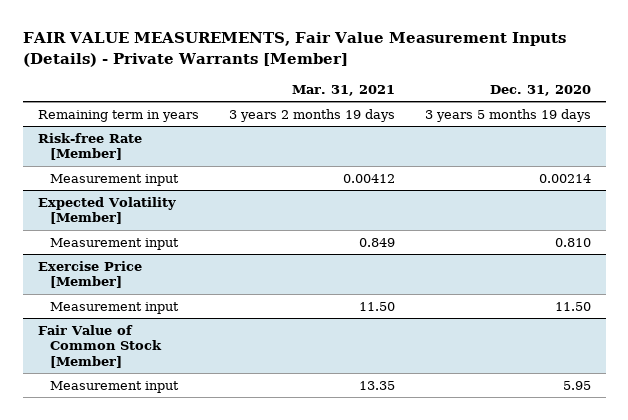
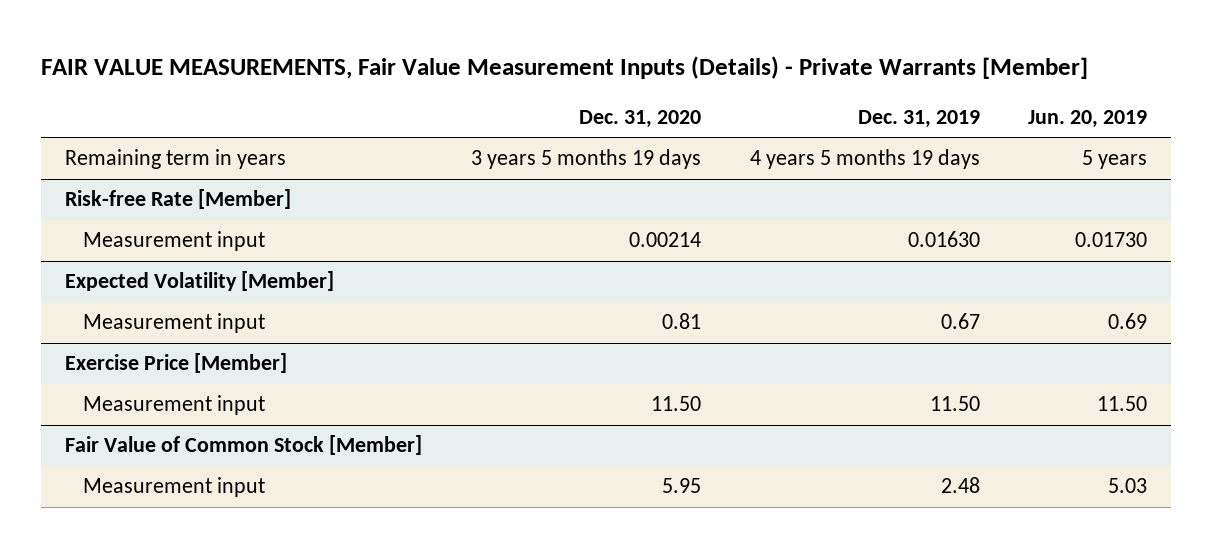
[291,84,395,96] Mar. 31, 2021 -> none
none -> [857,109,980,128] Dec. 31, 2019
none -> [1028,109,1148,128] Jun. 20, 2019
[554,237,591,247] 0.810 -> [661,313,701,330] 0.81

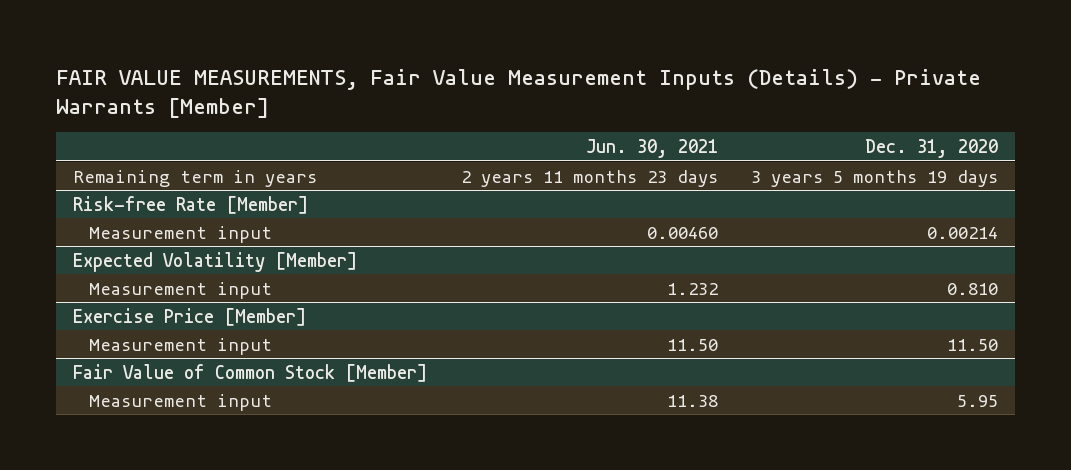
[857,109,980,128] Dec. 31, 2019 -> none
[1028,109,1148,128] Jun. 20, 2019 -> none
none -> [585,138,718,158] Jun. 30, 2021
[661,313,701,330] 0.81 -> [947,282,999,295] 0.810

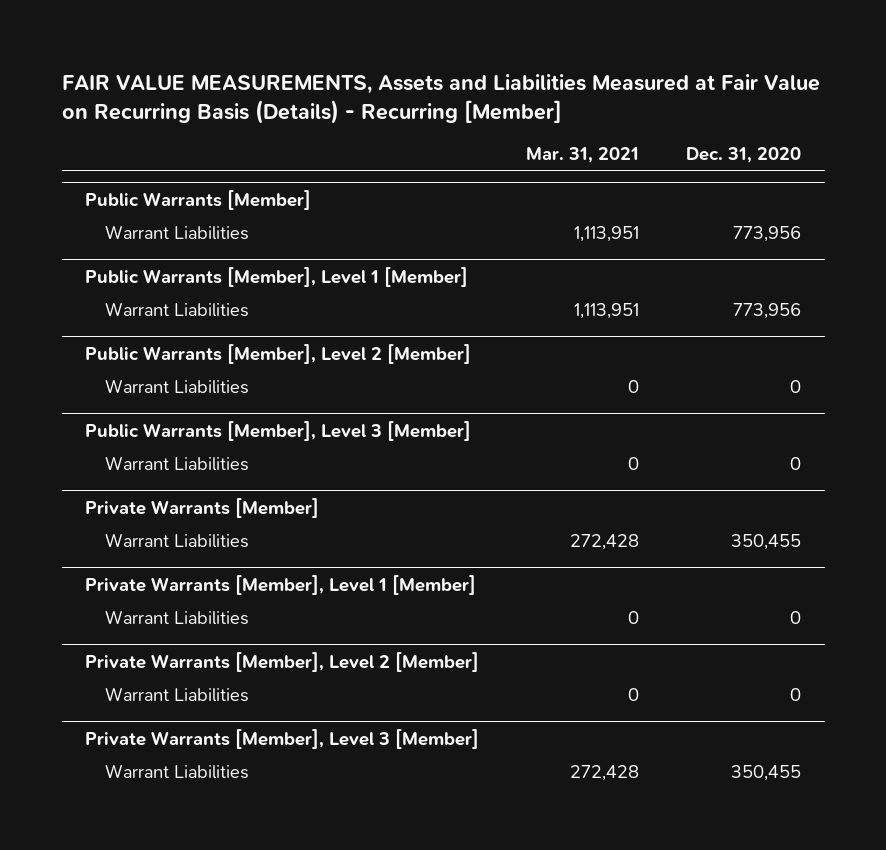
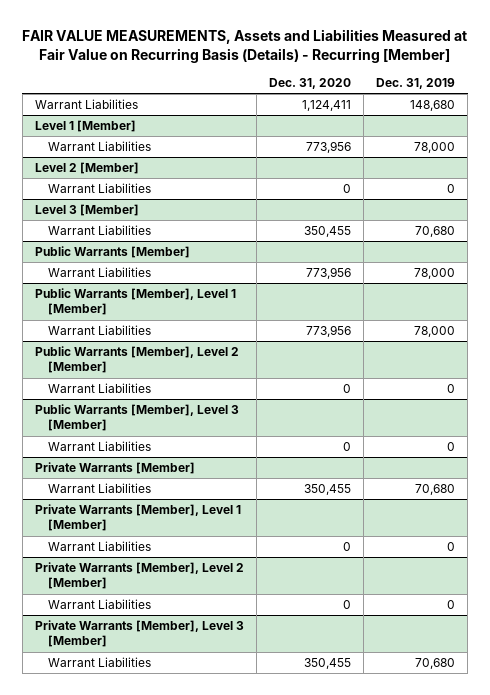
[526,147,640,164] Mar. 31, 2021 -> none
none -> [376,78,456,90] Dec. 31, 2019
none -> [34,99,138,110] Warrant Liabilities
none -> [34,120,136,133] Level 1 [Member]
none -> [48,141,152,152] Warrant Liabilities
none -> [34,162,139,175] Level 2 [Member]
none -> [48,183,152,194] Warrant Liabilities
none -> [34,204,139,217] Level 3 [Member]
none -> [48,225,152,236] Warrant Liabilities

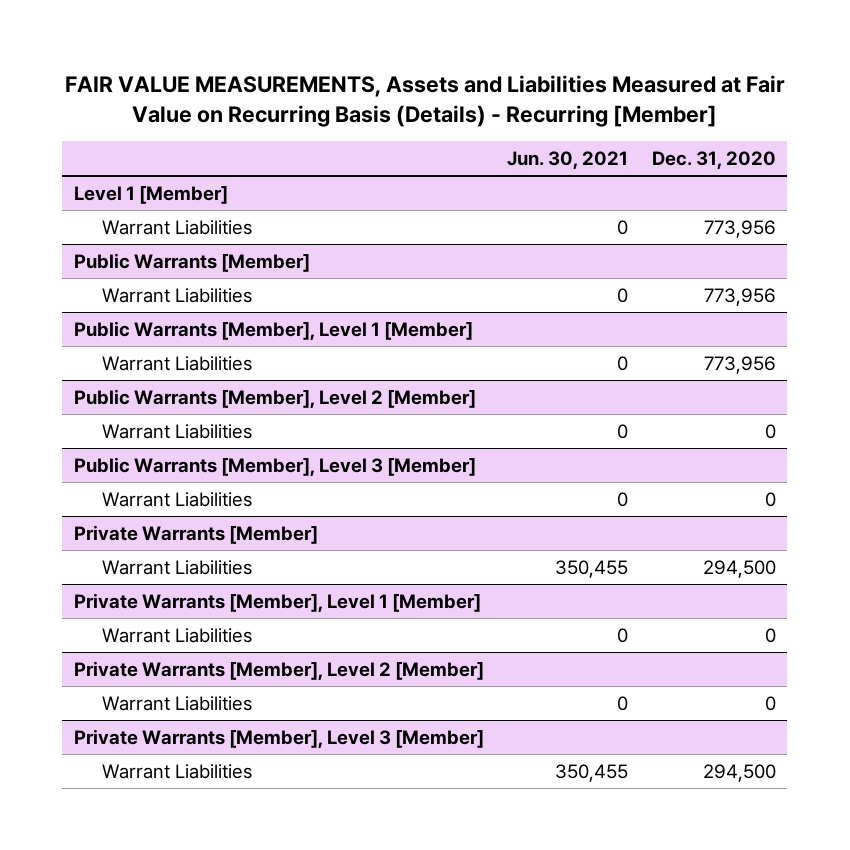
[376,78,456,90] Dec. 31, 2019 -> none
none -> [507,150,629,169] Jun. 30, 2021
[34,99,138,110] Warrant Liabilities -> none
[34,162,139,175] Level 2 [Member] -> none
[48,183,152,194] Warrant Liabilities -> none
[34,204,139,217] Level 3 [Member] -> none
[48,225,152,236] Warrant Liabilities -> none
[304,484,352,496] 350,455 -> [702,559,776,578] 294,500
[304,658,352,670] 350,455 -> [702,763,776,782] 294,500

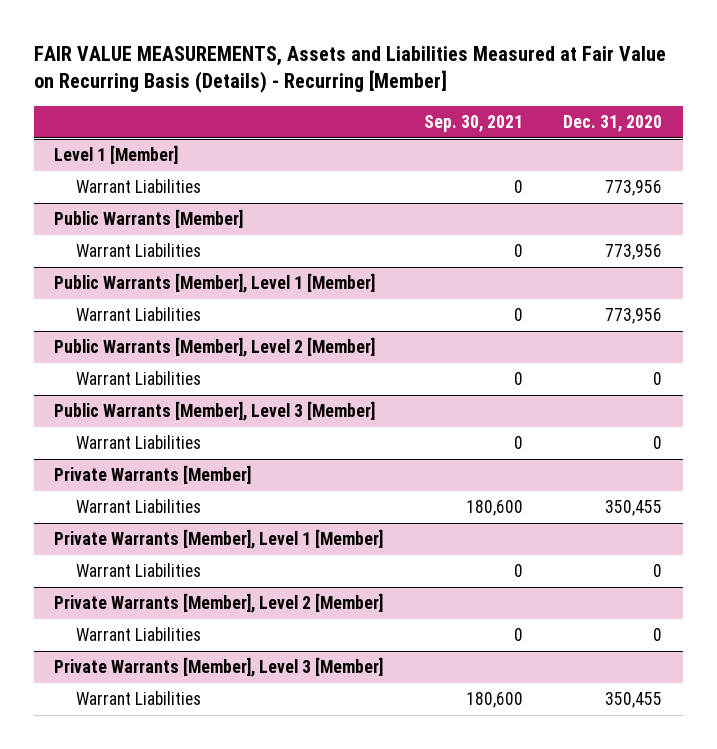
[507,150,629,169] Jun. 30, 2021 -> none
none -> [423,115,523,133] Sep. 30, 2021
[702,559,776,578] 294,500 -> [605,500,663,517] 350,455
[702,763,776,782] 294,500 -> [605,692,663,709] 350,455

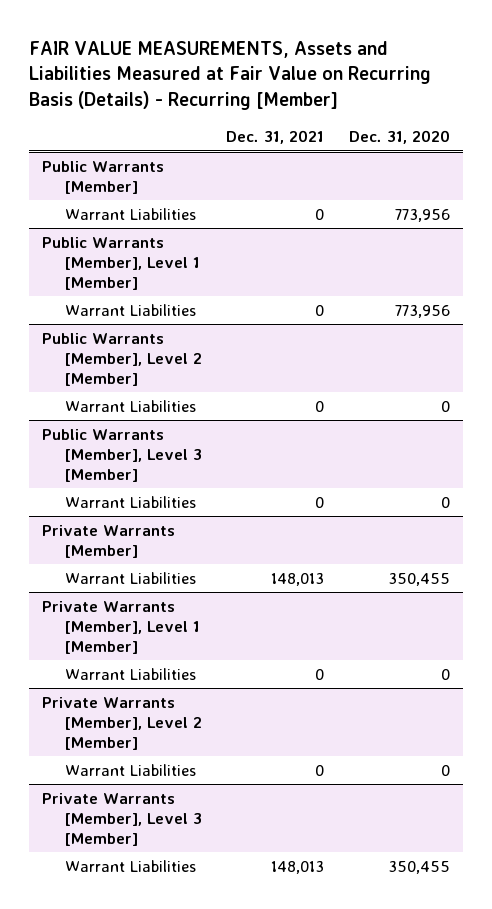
[423,115,523,133] Sep. 30, 2021 -> none
none -> [226,130,325,145] Dec. 31, 2021
[54,145,179,165] Level 1 [Member] -> none
[76,179,202,194] Warrant Liabilities -> none

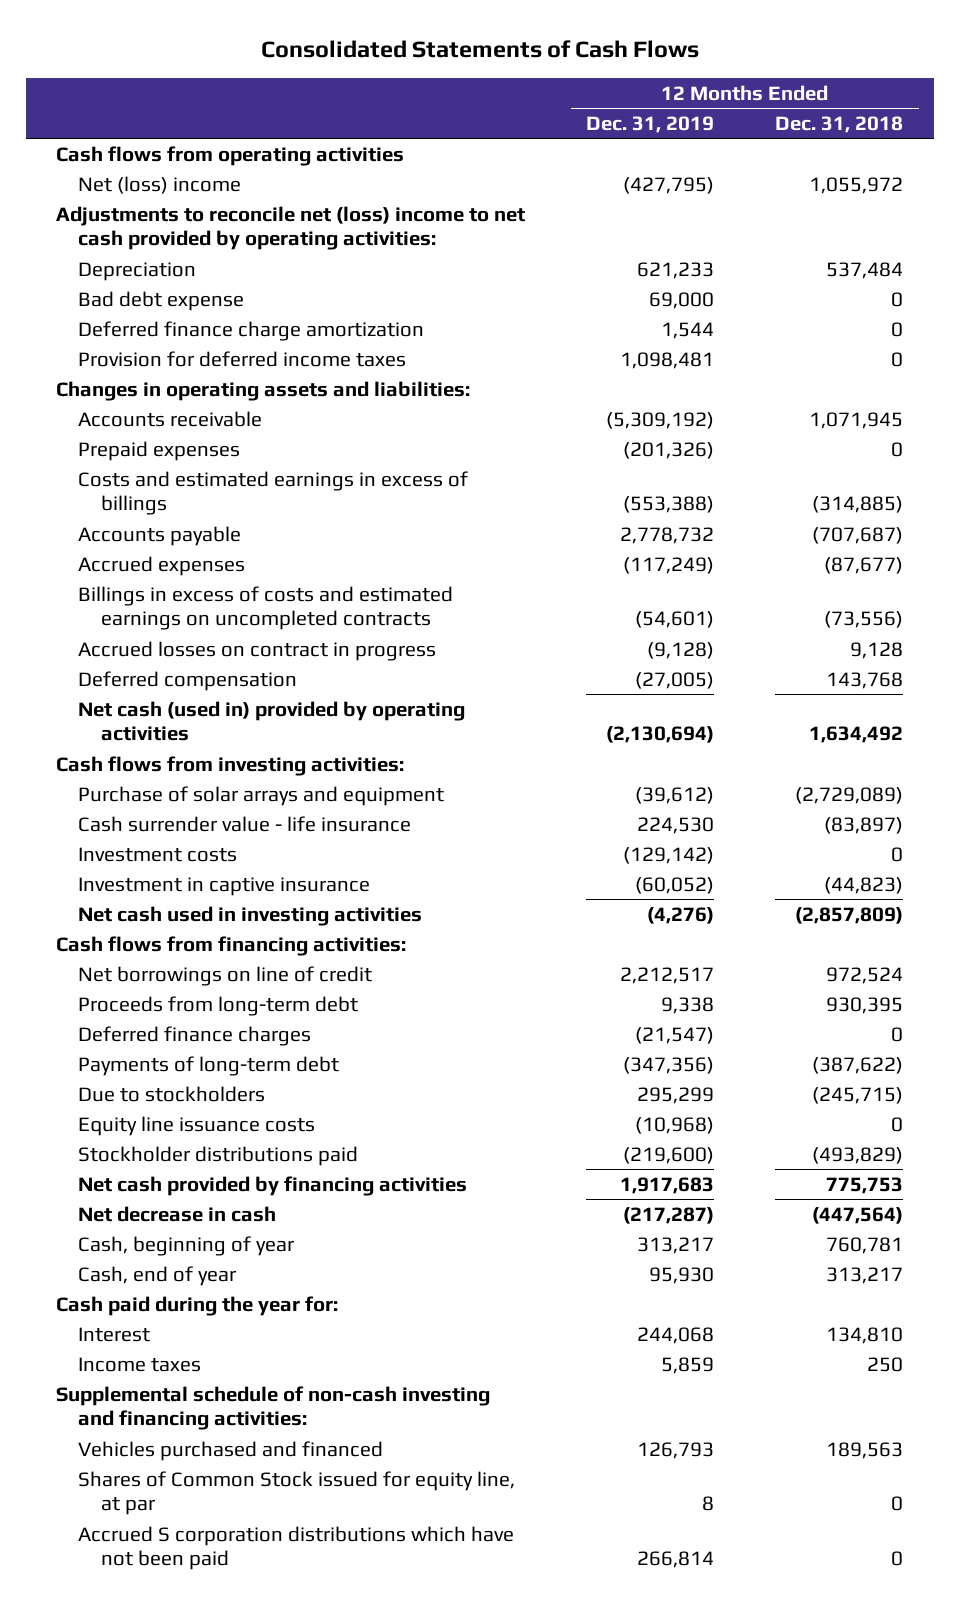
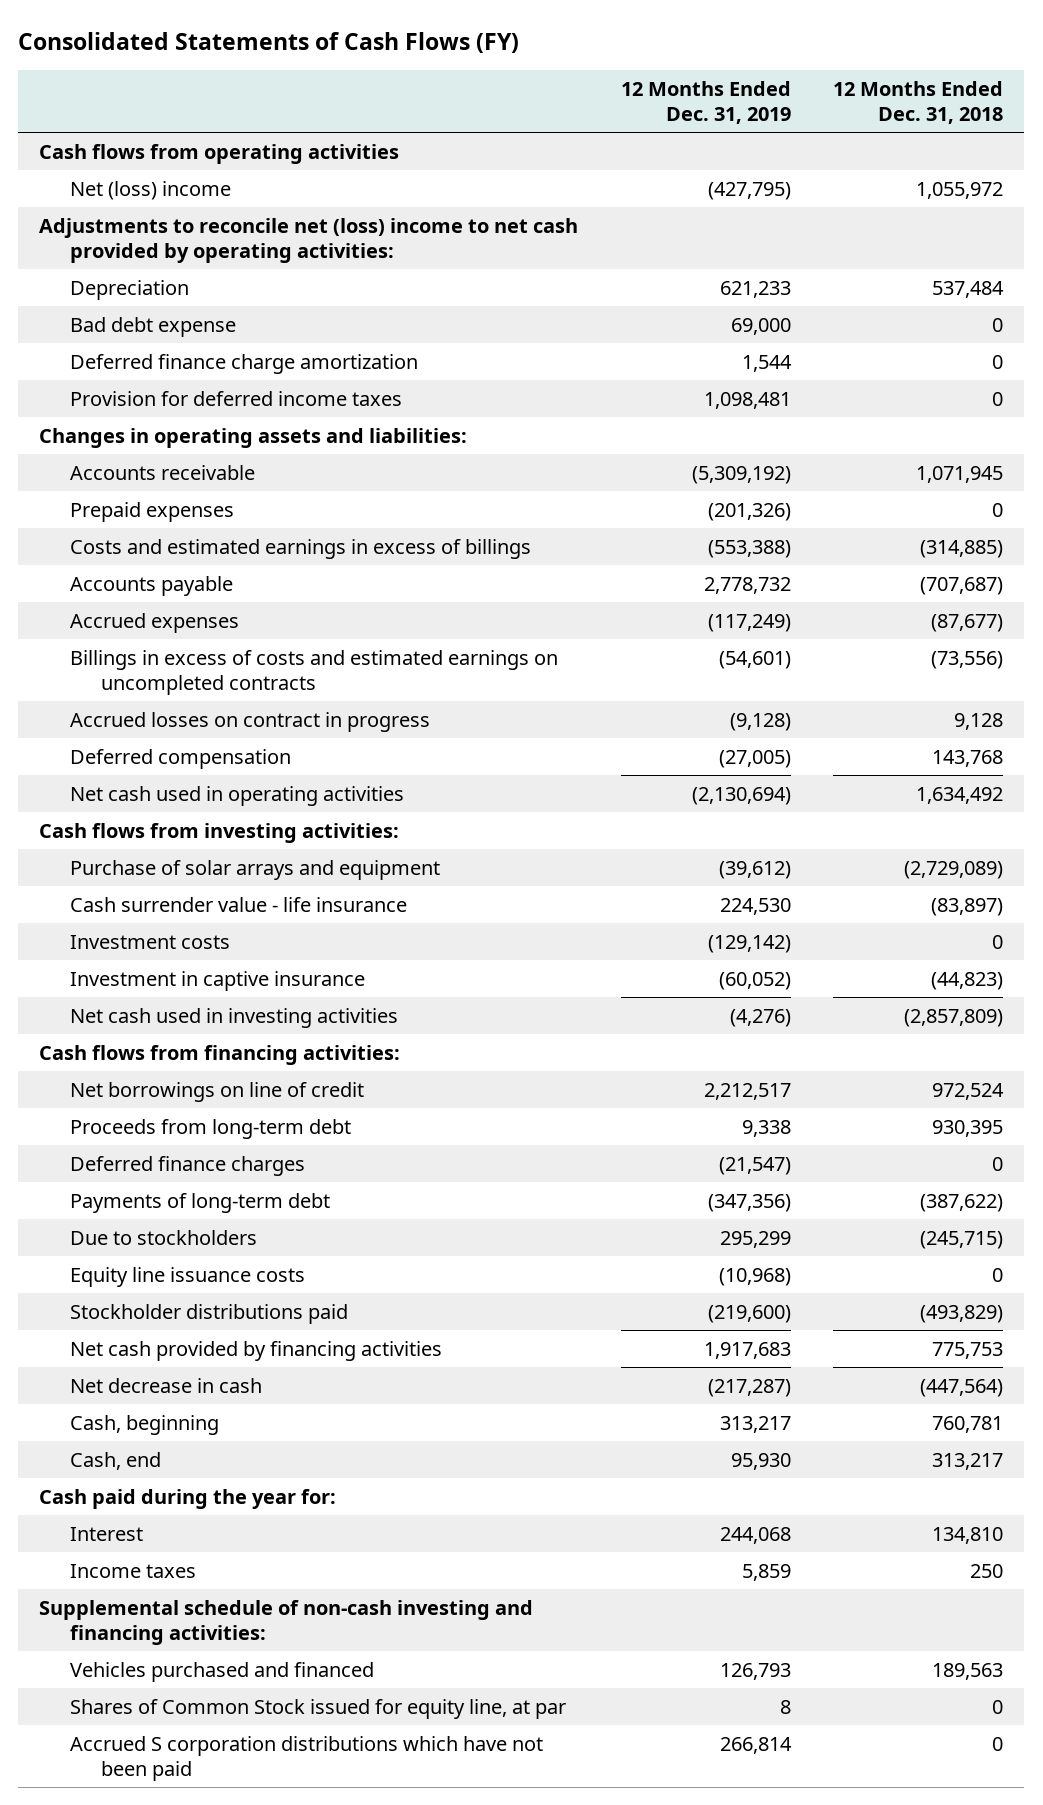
[260,40,699,59] Consolidated Statements of Cash Flows -> [18,31,520,53] Consolidated Statements of Cash Flows (FY)
[78,700,466,742] Net cash (used in) provided by operating activities -> [70,785,405,806] Net cash used in operating activities
[78,1235,295,1256] Cash, beginning of year -> [70,1414,220,1435] Cash, beginning
[78,1265,237,1286] Cash, end of year -> [70,1451,162,1470] Cash, end

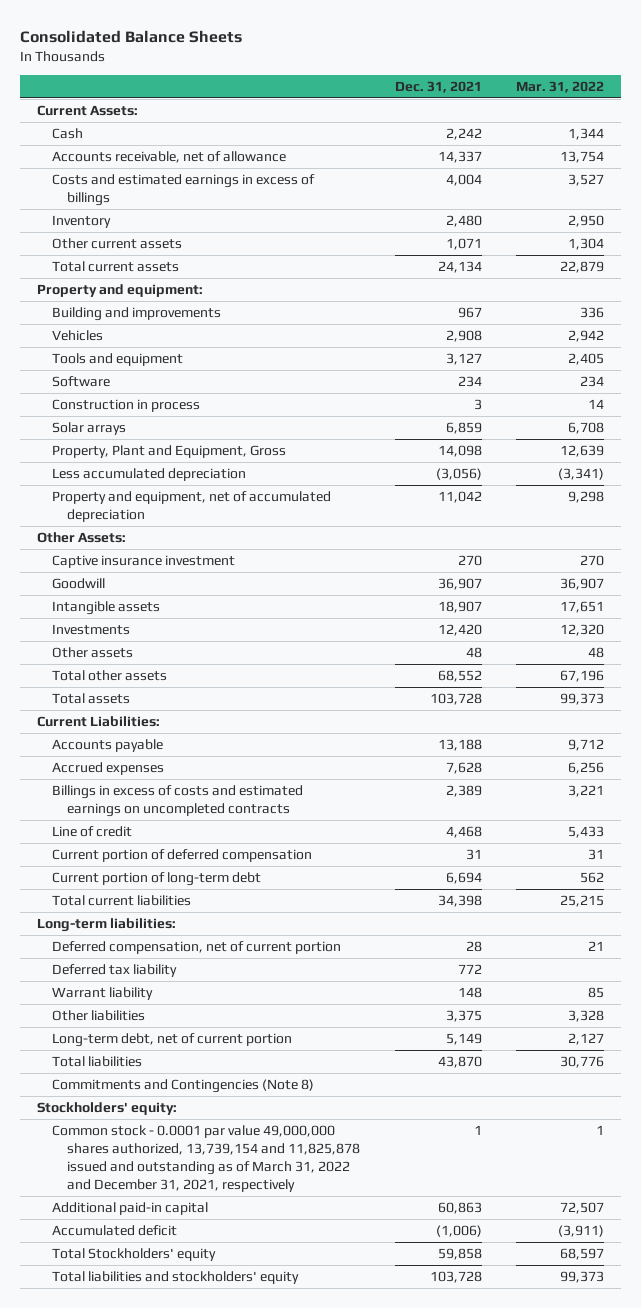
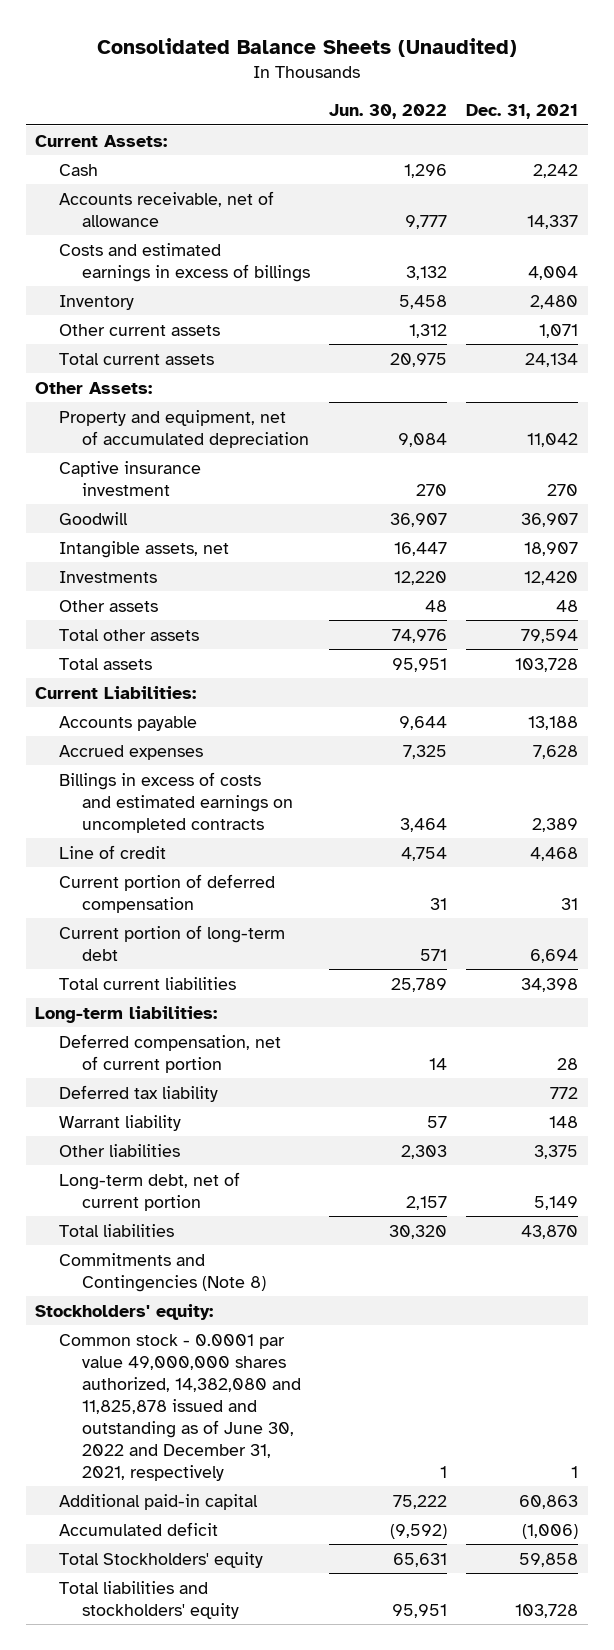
[19,29,242,43] Consolidated Balance Sheets -> [96,37,517,57] Consolidated Balance Sheets (Unaudited)
[516,80,605,93] Mar. 31, 2022 -> none
none -> [329,104,448,120] Jun. 30, 2022
[37,283,204,297] Property and equipment: -> none
[52,306,222,321] Building and improvements -> none
[52,329,104,341] Vehicles -> none
[52,352,184,366] Tools and equipment -> none
[52,375,111,387] Software -> none
[52,398,201,412] Construction in process -> none
[52,421,127,435] Solar arrays -> none
[52,444,287,458] Property, Plant and Equipment, Gross -> none
[52,467,247,481] Less accumulated depreciation -> none
[52,490,332,523] Property and equipment, net of accumulated depreciation -> [58,409,309,448] Property and equipment, net of accumulated depreciation
[52,600,161,615] Intangible assets -> [58,540,229,558] Intangible assets, net
[437,669,482,682] 68,552 -> [521,628,579,643] 79,594
[52,1124,361,1193] Common stock - 0.0001 par value 49,000,000 shares authorized, 13,739,154 and 11,825,878 issued and outstanding as of March 31, 2022 and December 31, 2021, respectively -> [58,1333,301,1481] Common stock - 0.0001 par value 49,000,000 shares authorized, 14,382,080 and 11,825,878 issued and outstanding as of June 30, 2022 and December 31, 2021, respectively

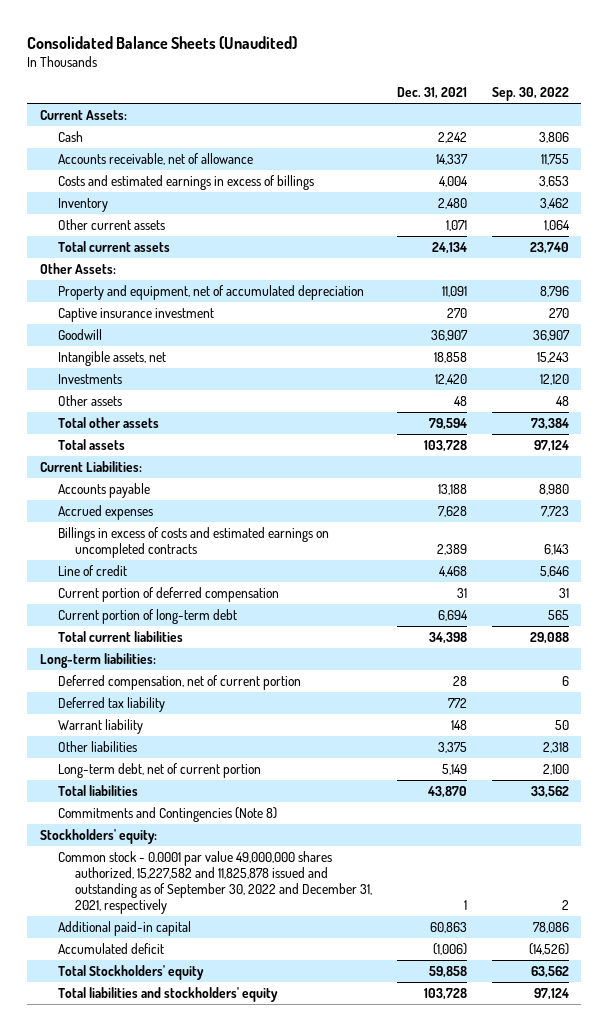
[329,104,448,120] Jun. 30, 2022 -> none
none -> [491,87,569,102] Sep. 30, 2022
[527,432,579,447] 11,042 -> [442,285,468,297] 11,091
[524,541,579,556] 18,907 -> [434,351,468,363] 18,858
[58,1333,301,1481] Common stock - 0.0001 par value 49,000,000 shares authorized, 14,382,080 and 11,825,878 issued and outstanding as of June 30, 2022 and December 31, 2021, respectively -> [57,850,373,914] Common stock - 0.0001 par value 49,000,000 shares authorized, 15,227,582 and 11,825,878 issued and outstanding as of September 30, 2022 and December 31, 2021, respectively

